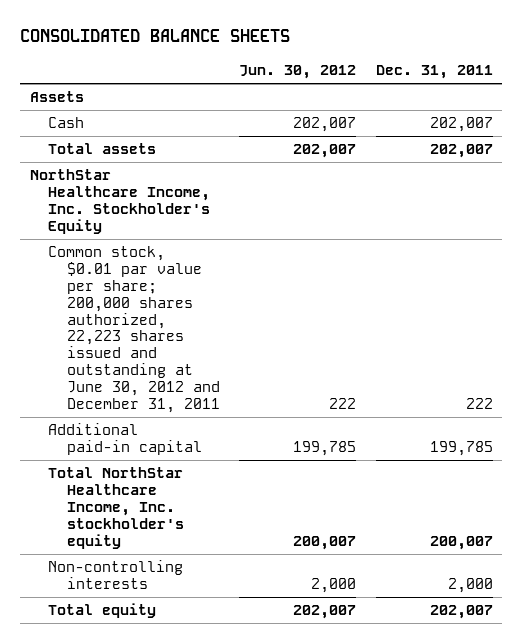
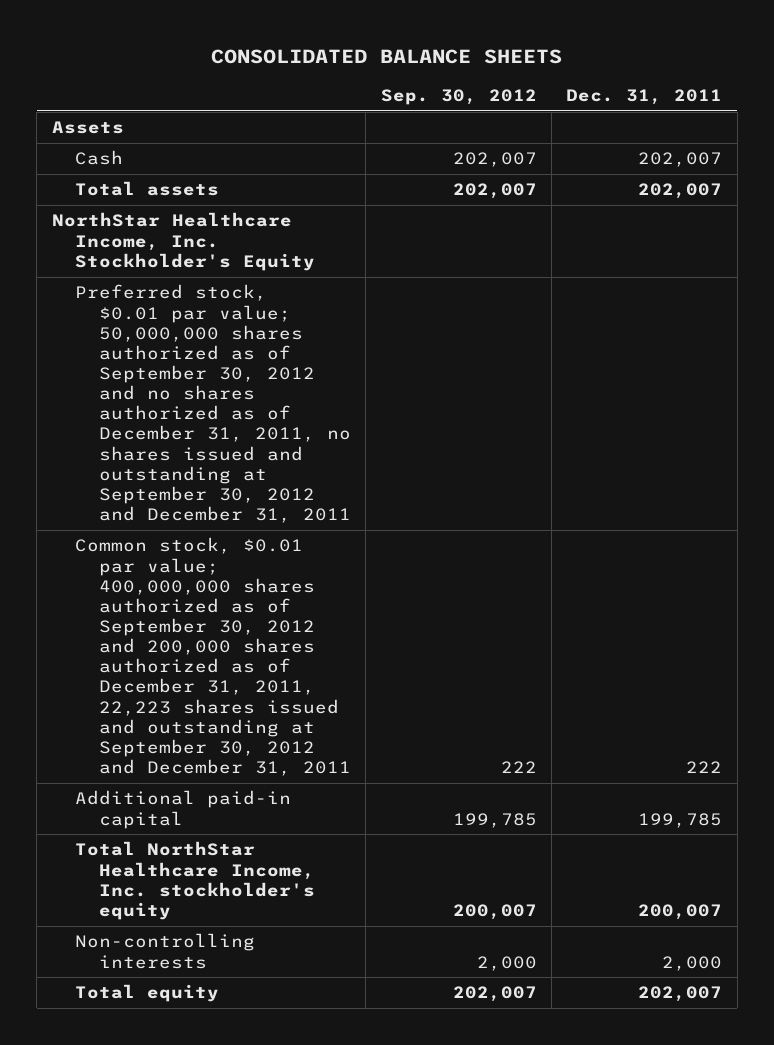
[239,65,357,80] Jun. 30, 2012 -> none
none -> [380,88,537,105] Sep. 30, 2012
none -> [75,284,351,524] Preferred stock, $0.01 par value; 50,000,000 shares authorized as of September 30, 2012 and no shares authorized as of December 31, 2011, no shares issued and outstanding at September 30, 2012 and December 31, 2011
[48,246,220,413] Common stock, $0.01 par value per share; 200,000 shares authorized, 22,223 shares issued and outstanding at June 30, 2012 and December 31, 2011 -> [75,537,351,777] Common stock, $0.01 par value; 400,000,000 shares authorized as of September 30, 2012 and 200,000 shares authorized as of December 31, 2011, 22,223 shares issued and outstanding at September 30, 2012 and December 31, 2011

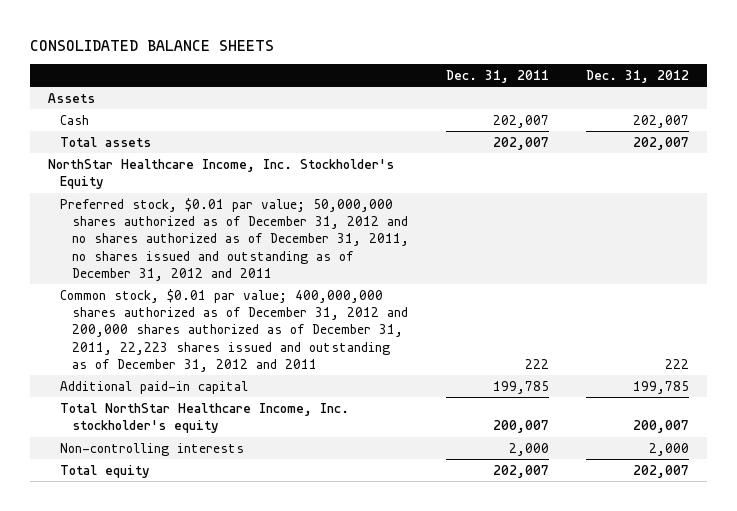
[380,88,537,105] Sep. 30, 2012 -> none
none -> [585,69,689,83] Dec. 31, 2012
[75,284,351,524] Preferred stock, $0.01 par value; 50,000,000 shares authorized as of September 30, 2012 and no shares authorized as of December 31, 2011, no shares issued and outstanding at September 30, 2012 and December 31, 2011 -> [60,197,409,281] Preferred stock, $0.01 par value; 50,000,000 shares authorized as of December 31, 2012 and no shares authorized as of December 31, 2011, no shares issued and outstanding as of December 31, 2012 and 2011
[75,537,351,777] Common stock, $0.01 par value; 400,000,000 shares authorized as of September 30, 2012 and 200,000 shares authorized as of December 31, 2011, 22,223 shares issued and outstanding at September 30, 2012 and December 31, 2011 -> [60,288,408,372] Common stock, $0.01 par value; 400,000,000 shares authorized as of December 31, 2012 and 200,000 shares authorized as of December 31, 2011, 22,223 shares issued and outstanding as of December 31, 2012 and 2011

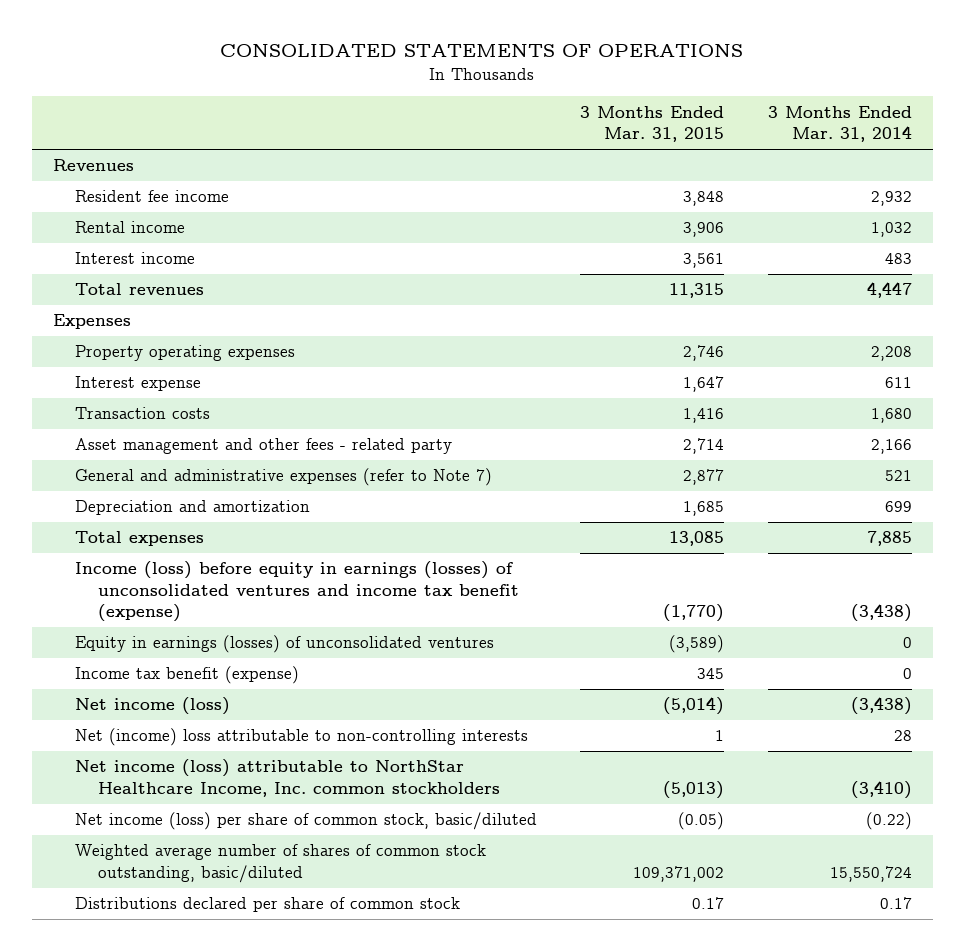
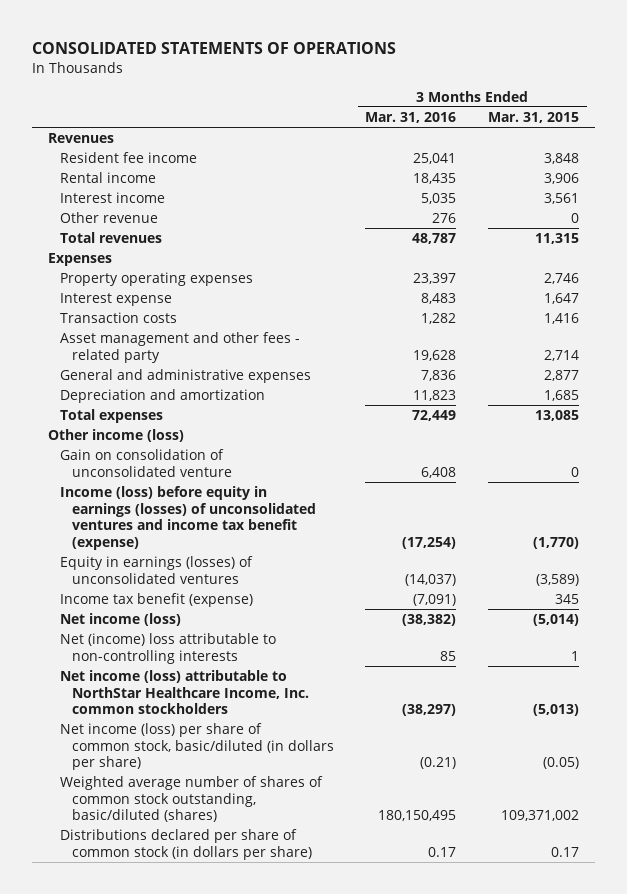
[767,105,912,143] 3 Months Ended Mar. 31, 2014 -> none
none -> [365,112,457,124] Mar. 31, 2016
none -> [59,212,158,224] Other revenue
[75,468,493,487] General and administrative expenses (refer to Note 7) -> [59,369,311,384] General and administrative expenses
none -> [47,429,184,443] Other income (loss)
none -> [59,449,232,477] Gain on consolidation of unconsolidated venture
[75,812,538,831] Net income (loss) per share of common stock, basic/diluted -> [59,723,334,771] Net income (loss) per share of common stock, basic/diluted (in dollars per share)
[75,844,487,883] Weighted average number of shares of common stock outstanding, basic/diluted -> [59,776,323,823] Weighted average number of shares of common stock outstanding, basic/diluted (shares)
[75,897,461,913] Distributions declared per share of common stock -> [59,829,312,860] Distributions declared per share of common stock (in dollars per share)

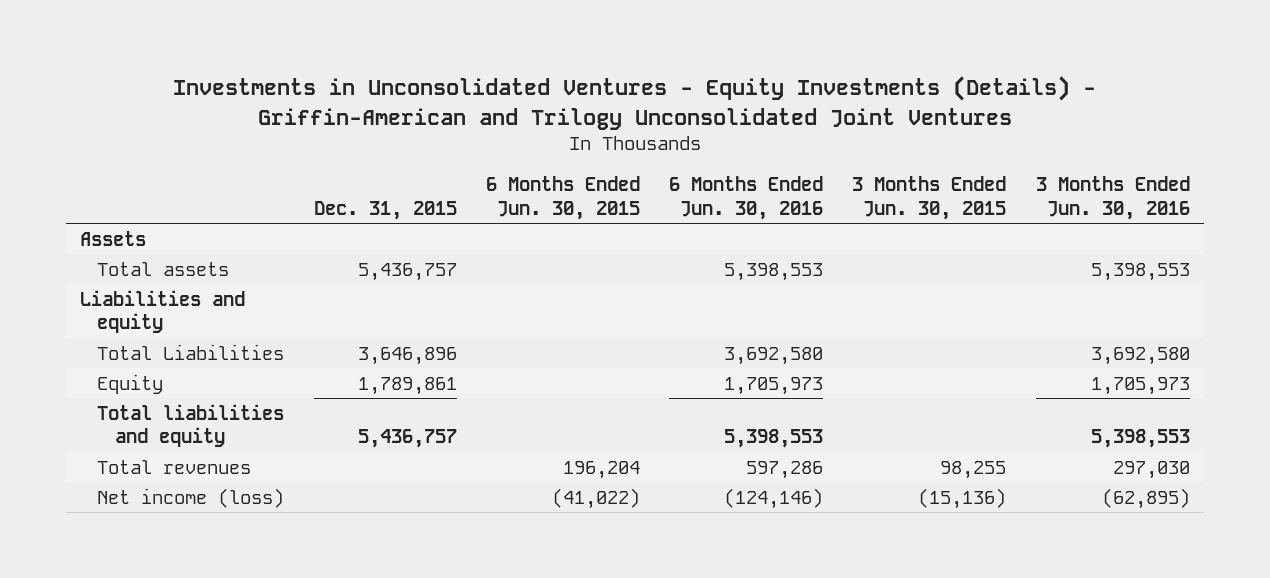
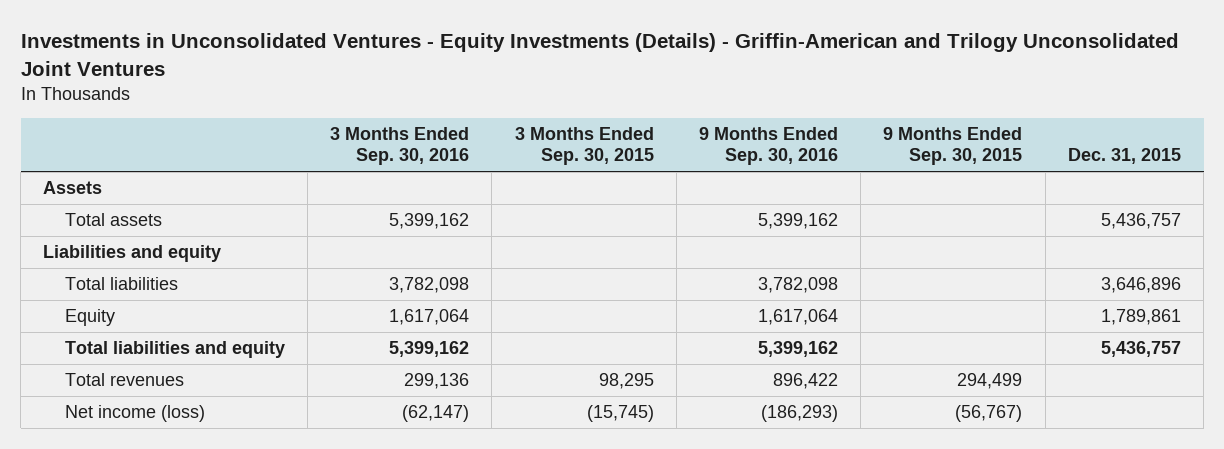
[485,176,640,220] 6 Months Ended Jun. 30, 2015 -> none
[669,176,824,220] 6 Months Ended Jun. 30, 2016 -> none
[852,176,1007,220] 3 Months Ended Jun. 30, 2015 -> none
[1035,176,1190,220] 3 Months Ended Jun. 30, 2016 -> none
none -> [330,127,470,166] 3 Months Ended Sep. 30, 2016
none -> [514,127,654,166] 3 Months Ended Sep. 30, 2015
none -> [698,127,838,166] 9 Months Ended Sep. 30, 2016
none -> [883,127,1023,166] 9 Months Ended Sep. 30, 2015
[97,343,285,360] Total Liabilities -> [64,277,178,291] Total liabilities

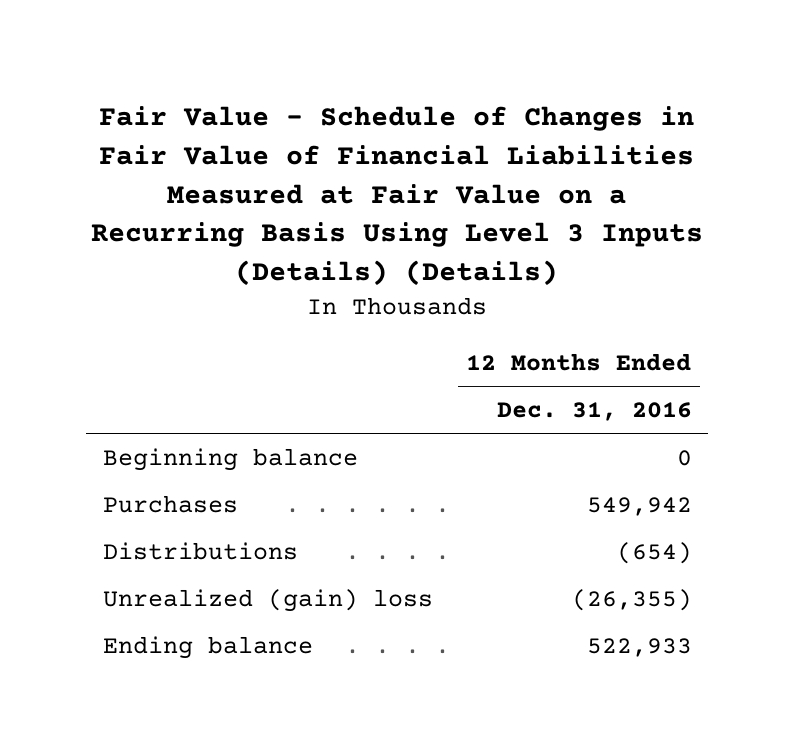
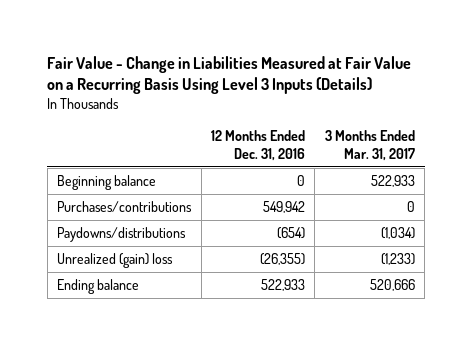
[91,106,704,287] Fair Value - Schedule of Changes in Fair Value of Financial Liabilities Measured at Fair Value on a Recurring Basis Using Level 3 Inputs (Details) (Details) -> [47,55,412,95] Fair Value - Change in Liabilities Measured at Fair Value on a Recurring Basis Using Level 3 Inputs (Details)
none -> [324,129,415,161] 3 Months Ended Mar. 31, 2017
[103,494,239,513] Purchases -> [57,201,193,213] Purchases/contributions
[103,541,299,560] Distributions -> [57,227,187,243] Paydowns/distributions

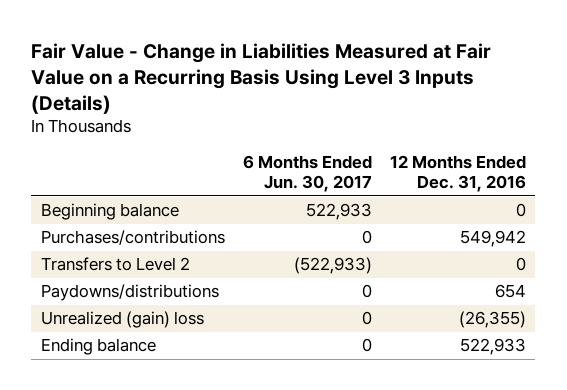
[324,129,415,161] 3 Months Ended Mar. 31, 2017 -> none
none -> [242,155,372,193] 6 Months Ended Jun. 30, 2017
none -> [40,257,190,272] Transfers to Level 2
[276,227,305,240] (654) -> [495,284,527,299] 654

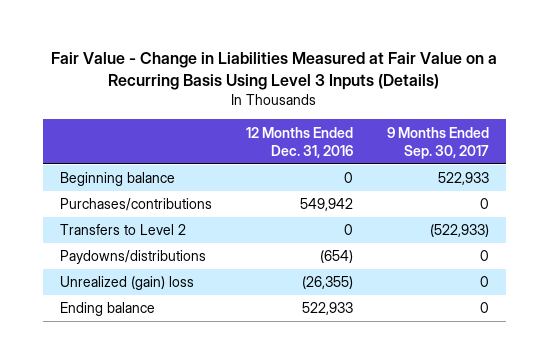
[242,155,372,193] 6 Months Ended Jun. 30, 2017 -> none
none -> [386,126,489,159] 9 Months Ended Sep. 30, 2017
[495,284,527,299] 654 -> [319,250,353,264] (654)

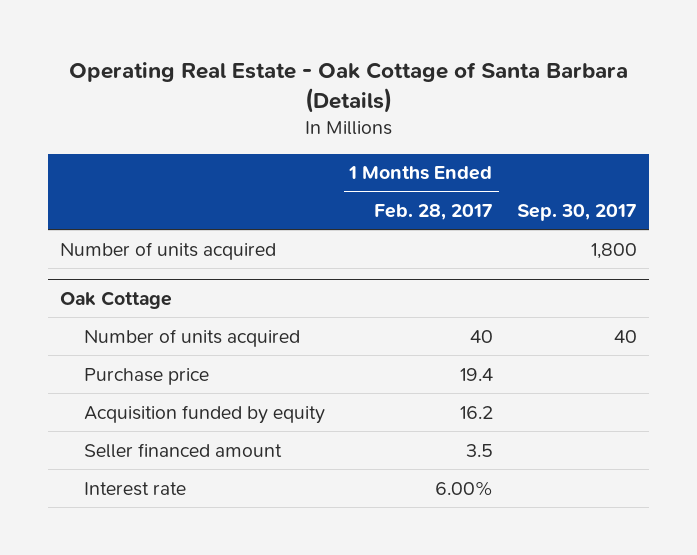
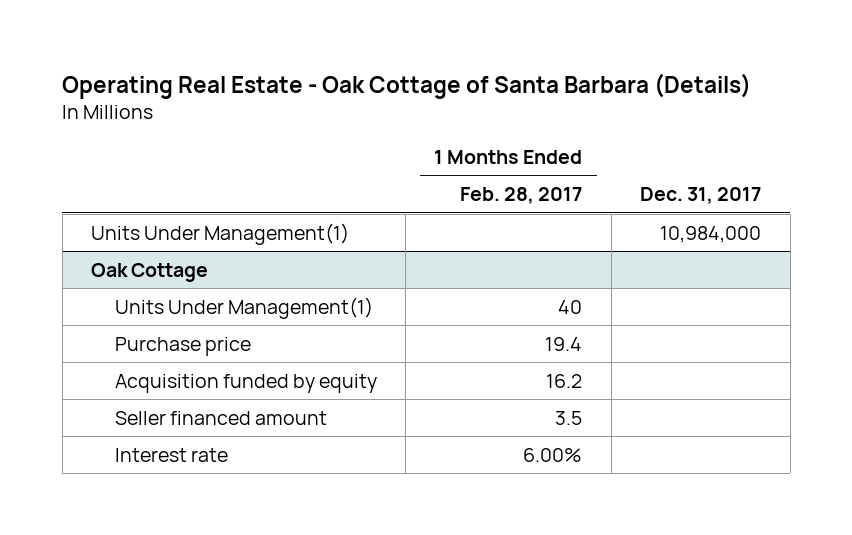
[517,204,638,222] Sep. 30, 2017 -> none
none -> [640,187,762,205] Dec. 31, 2017
[59,241,276,260] Number of units acquired -> [91,222,350,245] Units Under Management(1)
[84,328,301,347] Number of units acquired -> [114,296,373,319] Units Under Management(1)

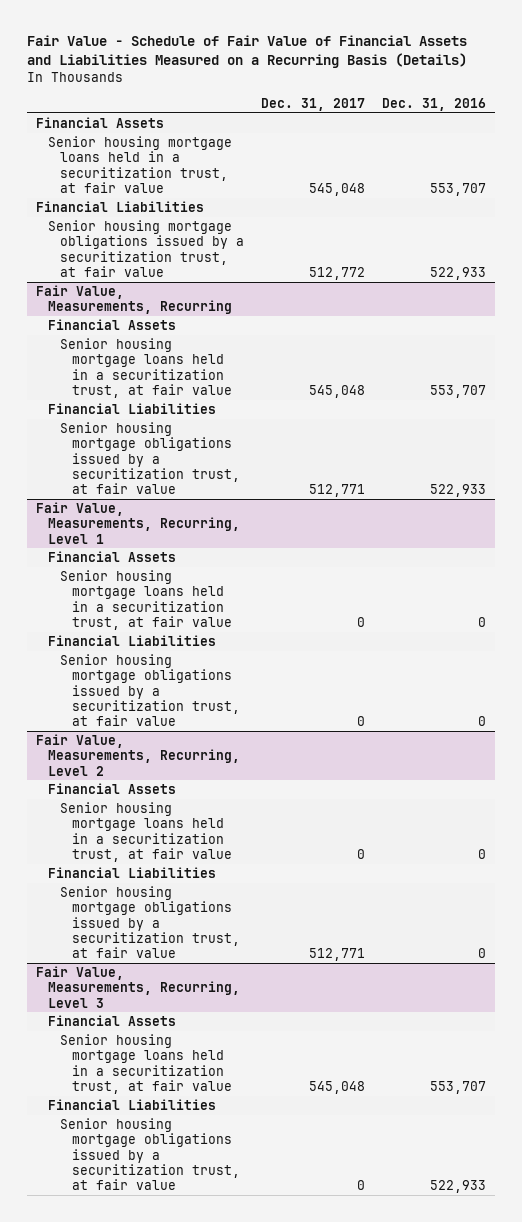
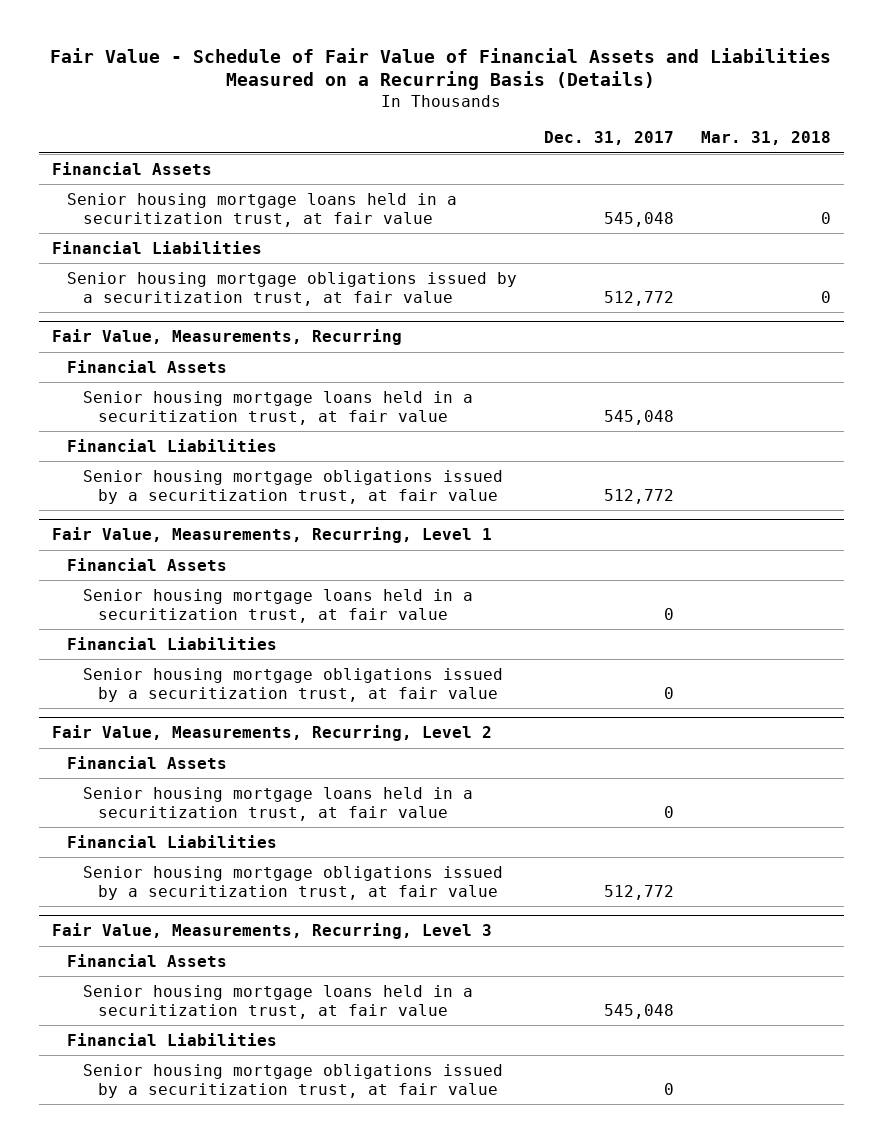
[382,97,487,111] Dec. 31, 2016 -> none
none -> [700,130,831,145] Mar. 31, 2018
[309,484,366,498] 512,771 -> [604,488,675,504] 512,772
[309,948,366,962] 512,771 -> [604,884,675,900] 512,772

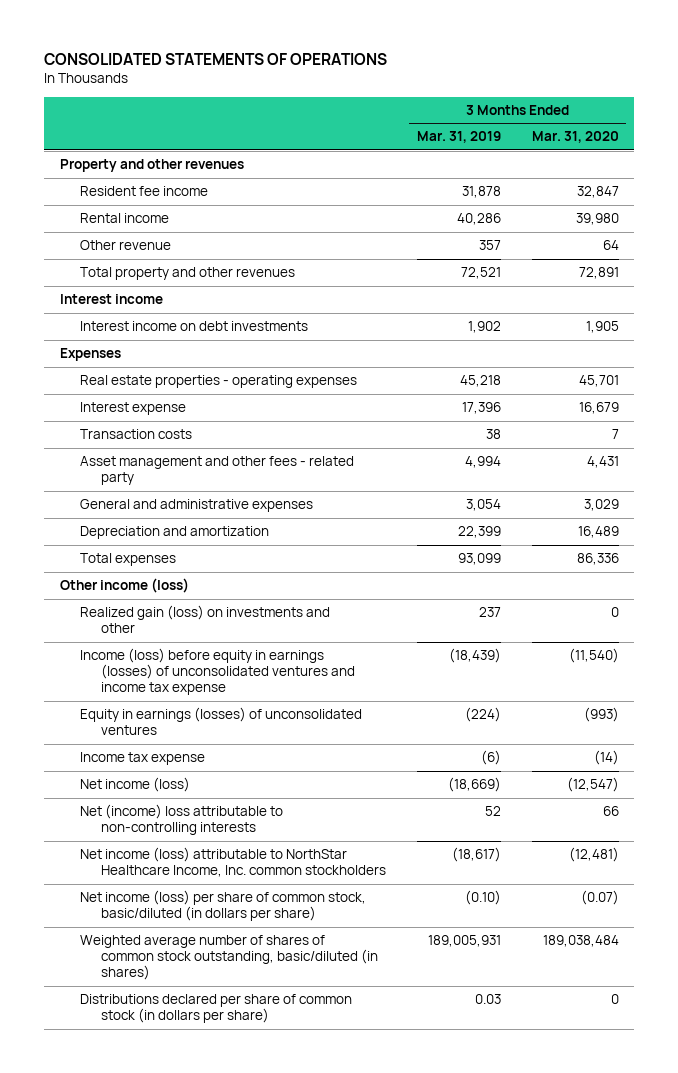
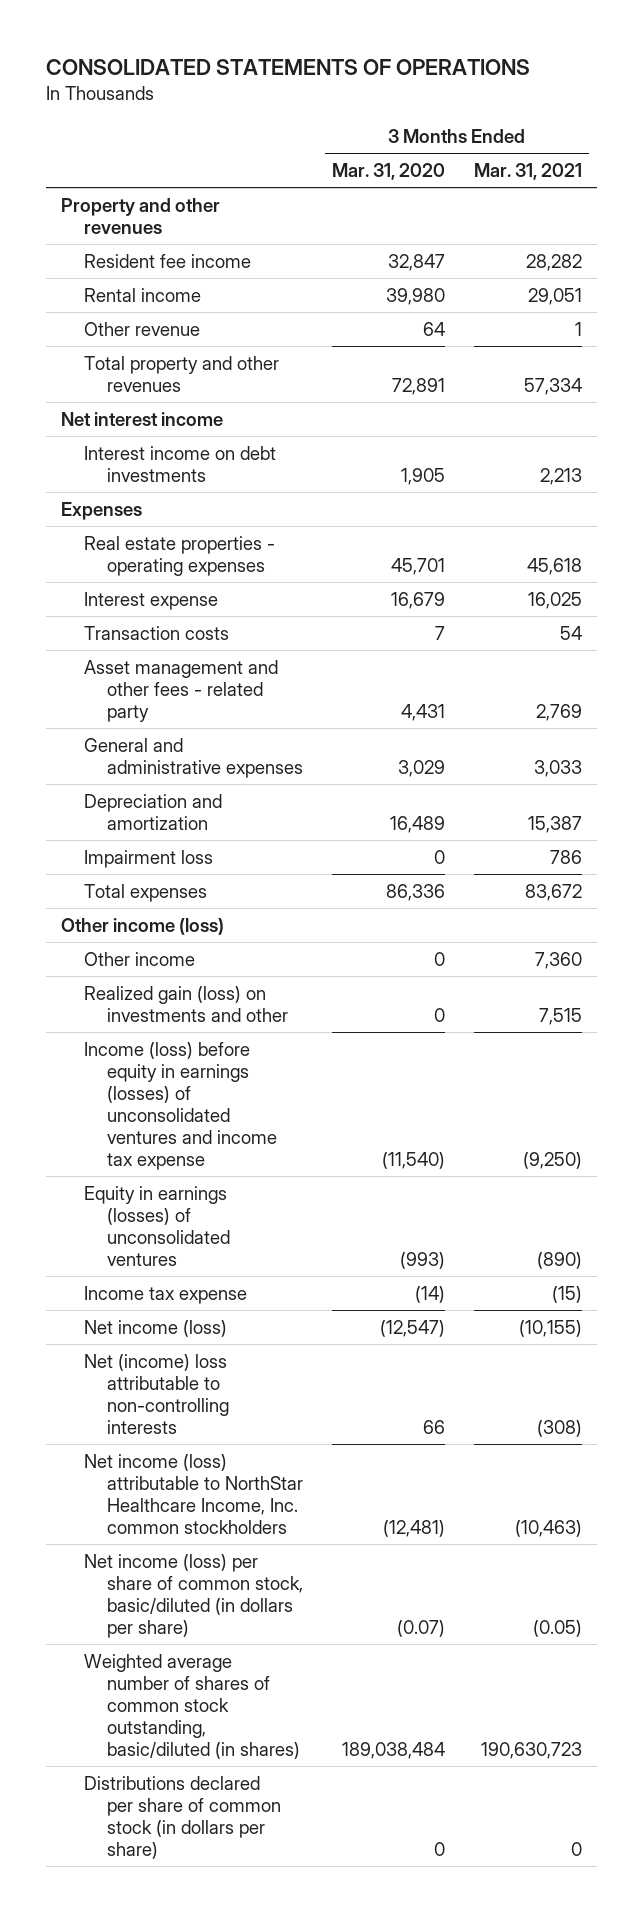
[416,131,501,144] Mar. 31, 2019 -> none
none -> [474,162,583,180] Mar. 31, 2021
[59,294,163,305] Interest income -> [60,411,223,426] Net interest income
none -> [83,849,213,868] Impairment loss
none -> [83,951,195,966] Other income

